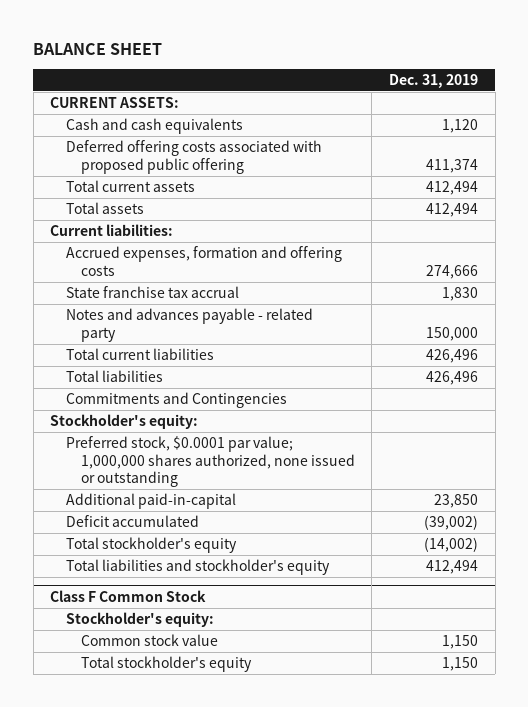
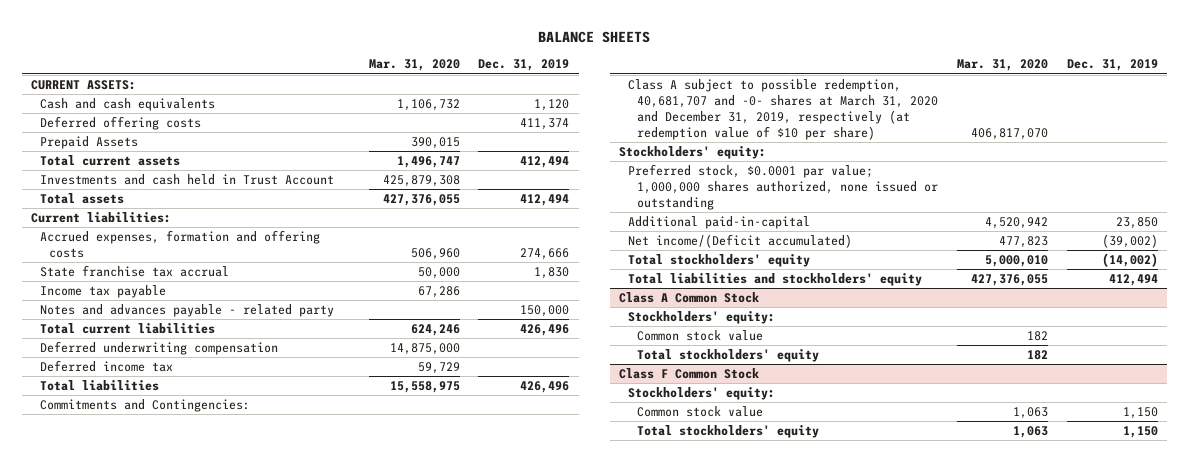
[33,42,163,55] BALANCE SHEET -> [538,30,651,43] BALANCE SHEETS
none -> [368,59,460,72] Mar. 31, 2020
[65,140,322,174] Deferred offering costs associated with proposed public offering -> [40,116,202,131] Deferred offering costs
none -> [40,136,139,150] Prepaid Assets
none -> [40,174,335,186] Investments and cash held in Trust Account
none -> [40,285,167,299] Income tax payable
none -> [40,341,279,356] Deferred underwriting compensation
none -> [40,360,174,373] Deferred income tax
[65,392,287,409] Commitments and Contingencies -> [40,399,251,413] Commitments and Contingencies:
none -> [628,79,939,140] Class A subject to possible redemption, 40,681,707 and -0- shares at March 31, 2020 and December 31, 2019, respectively (at redemption value of $10 per share)
[50,414,199,430] Stockholder's equity: -> [619,146,767,160] Stockholders' equity:
[65,515,199,528] Deficit accumulated -> [628,234,853,249] Net income/(Deficit accumulated)
[65,537,237,554] Total stockholder's equity -> [628,254,811,268] Total stockholders' equity
[65,559,330,576] Total liabilities and stockholder's equity -> [628,273,923,287] Total liabilities and stockholders' equity
none -> [619,292,760,304] Class A Common Stock
none -> [628,311,776,325] Stockholders' equity:
none -> [637,330,764,342] Common stock value
none -> [637,349,820,363] Total stockholders' equity
[65,612,214,628] Stockholder's equity: -> [628,387,776,401] Stockholders' equity:
[80,656,252,673] Total stockholder's equity -> [637,425,820,439] Total stockholders' equity

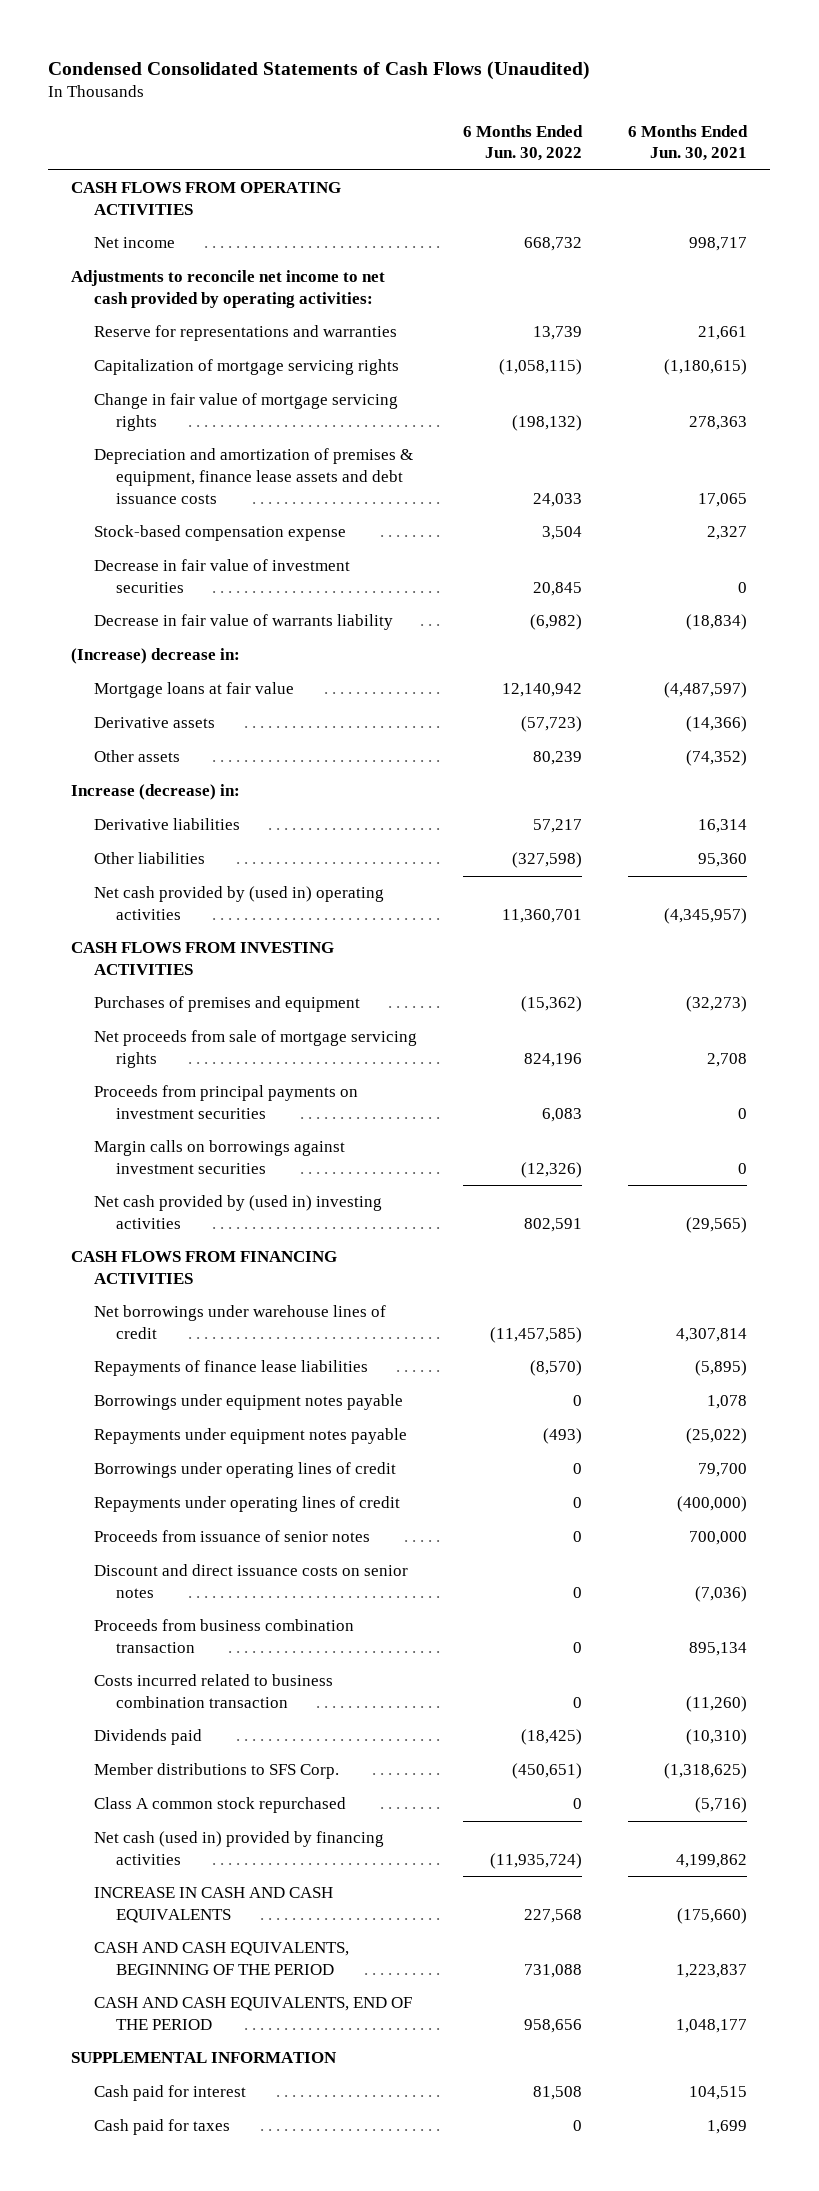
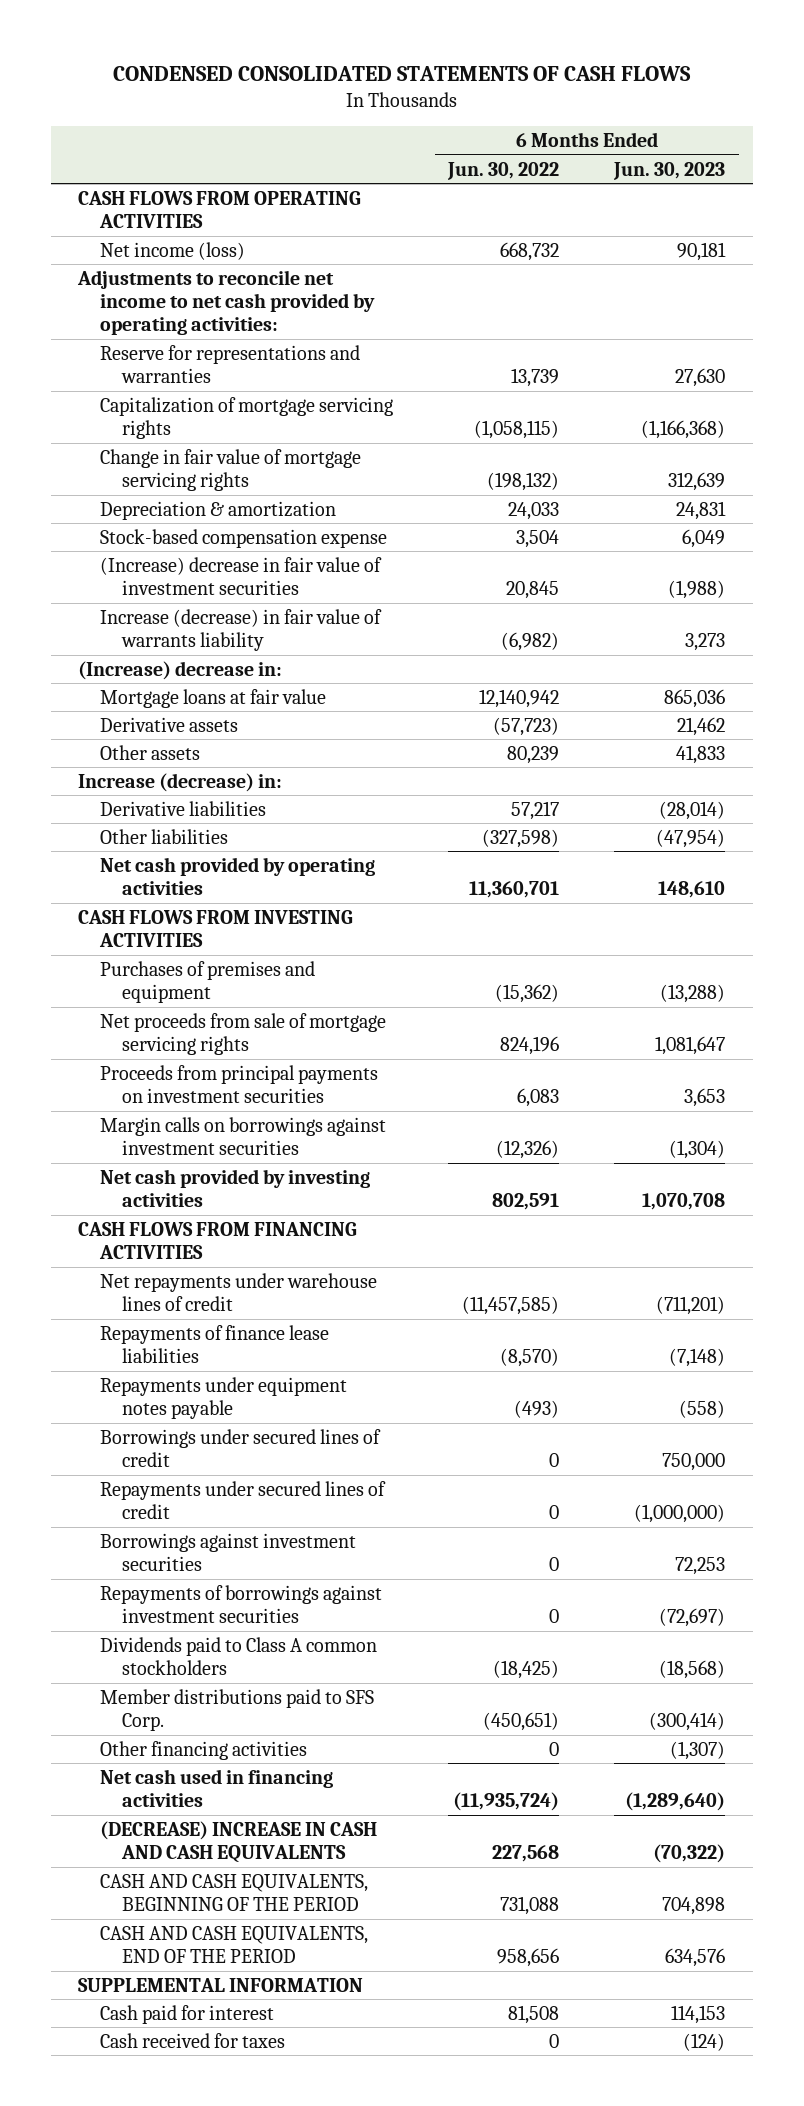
[48,60,591,80] Condensed Consolidated Statements of Cash Flows (Unaudited) -> [112,65,691,81] CONDENSED CONSOLIDATED STATEMENTS OF CASH FLOWS
[628,124,749,162] 6 Months Ended Jun. 30, 2021 -> none
none -> [613,161,726,180] Jun. 30, 2023
[93,237,175,249] Net income -> [100,241,246,260] Net income (loss)
[93,448,413,504] Depreciation and amortization of premises & equipment, finance lease assets and debt issuance costs -> [100,500,337,520] Depreciation & amortization
[93,559,350,593] Decrease in fair value of investment securities -> [100,556,383,596] (Increase) decrease in fair value of investment securities
[93,614,393,631] Decrease in fair value of warrants liability -> [100,608,383,652] Increase (decrease) in fair value of warrants liability
[93,886,384,920] Net cash provided by (used in) operating activities -> [100,856,376,896] Net cash provided by operating activities
[93,1195,382,1229] Net cash provided by (used in) investing activities -> [100,1168,371,1208] Net cash provided by investing activities
[93,1305,386,1339] Net borrowings under warehouse lines of credit -> [100,1272,378,1312] Net repayments under warehouse lines of credit
[93,1394,403,1411] Borrowings under equipment notes payable -> none
[93,1530,370,1543] Proceeds from issuance of senior notes -> none
[93,1564,408,1598] Discount and direct issuance costs on senior notes -> none
[93,1619,354,1653] Proceeds from business combination transaction -> none
[93,1674,333,1708] Costs incurred related to business combination transaction -> none
[93,1797,346,1814] Class A common stock repurchased -> none
[93,1462,396,1479] Borrowings under operating lines of credit -> [100,1428,382,1468] Borrowings under secured lines of credit
[93,1496,400,1513] Repayments under operating lines of credit -> [100,1480,387,1520] Repayments under secured lines of credit
none -> [100,1532,357,1572] Borrowings against investment securities
none -> [100,1584,383,1624] Repayments of borrowings against investment securities
[93,1729,202,1746] Dividends paid -> [100,1636,378,1676] Dividends paid to Class A common stockholders
[93,1763,339,1780] Member distributions to SFS Corp. -> [100,1688,375,1732] Member distributions paid to SFS Corp.
none -> [100,1740,308,1760] Other financing activities
[93,1831,384,1865] Net cash (used in) provided by financing activities -> [100,1768,334,1808] Net cash used in financing activities
[93,1887,333,1923] INCREASE IN CASH AND CASH EQUIVALENTS -> [100,1820,378,1864] (DECREASE) INCREASE IN CASH AND CASH EQUIVALENTS
[93,2119,230,2136] Cash paid for taxes -> [100,2032,286,2048] Cash received for taxes

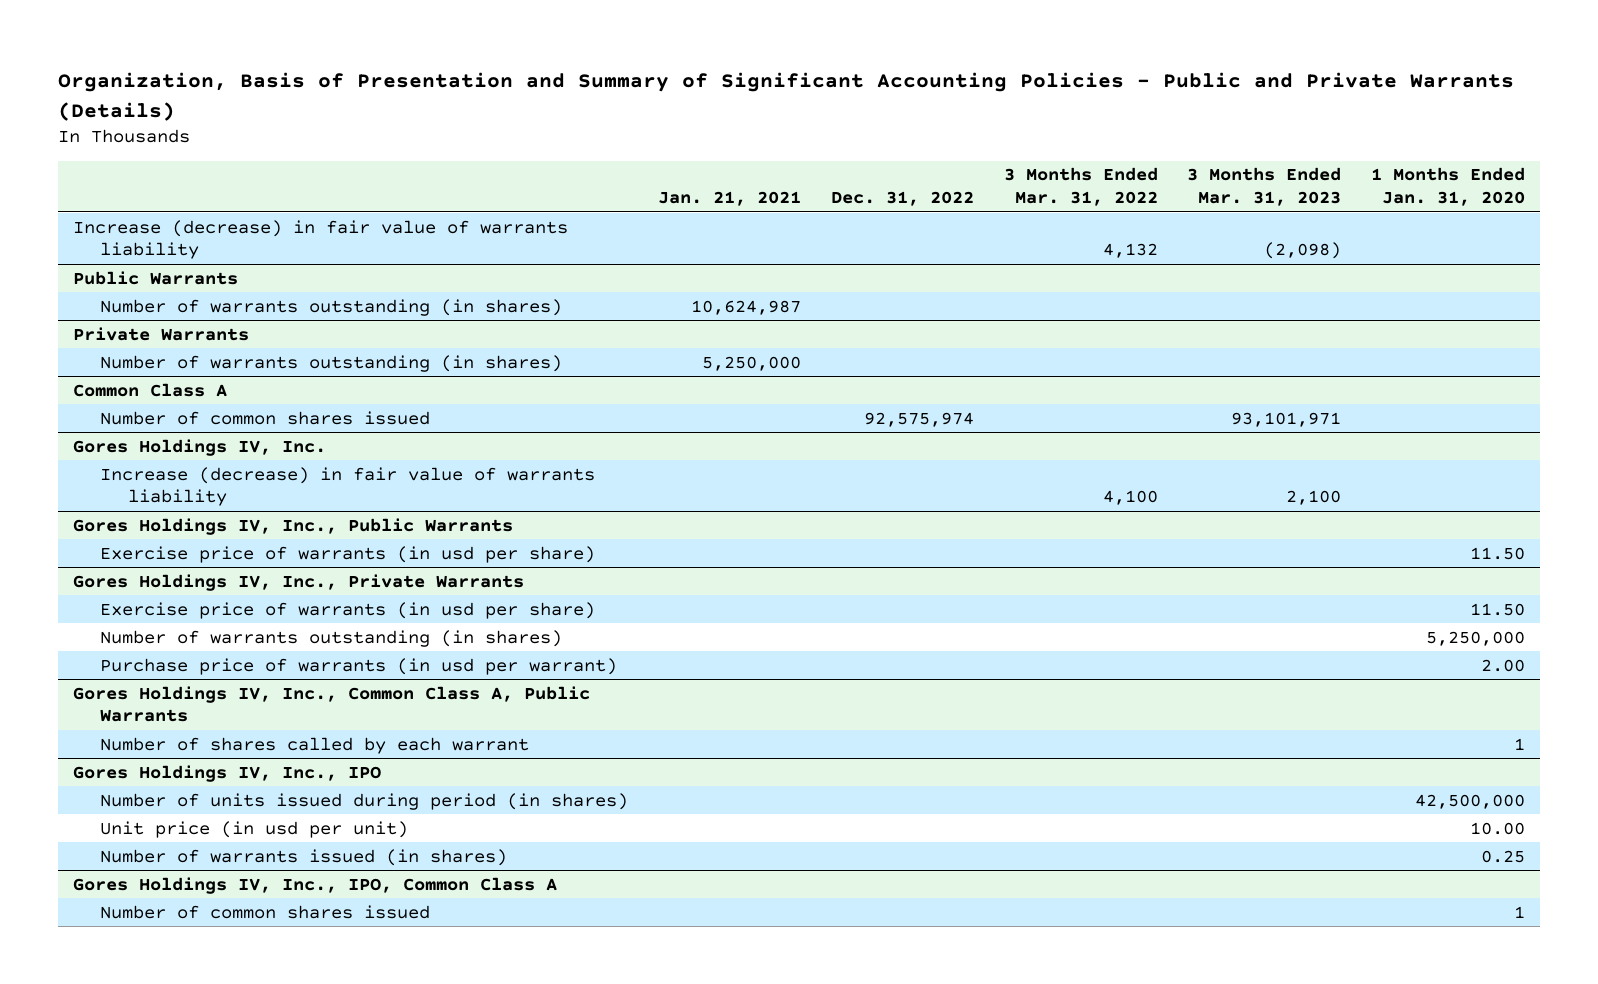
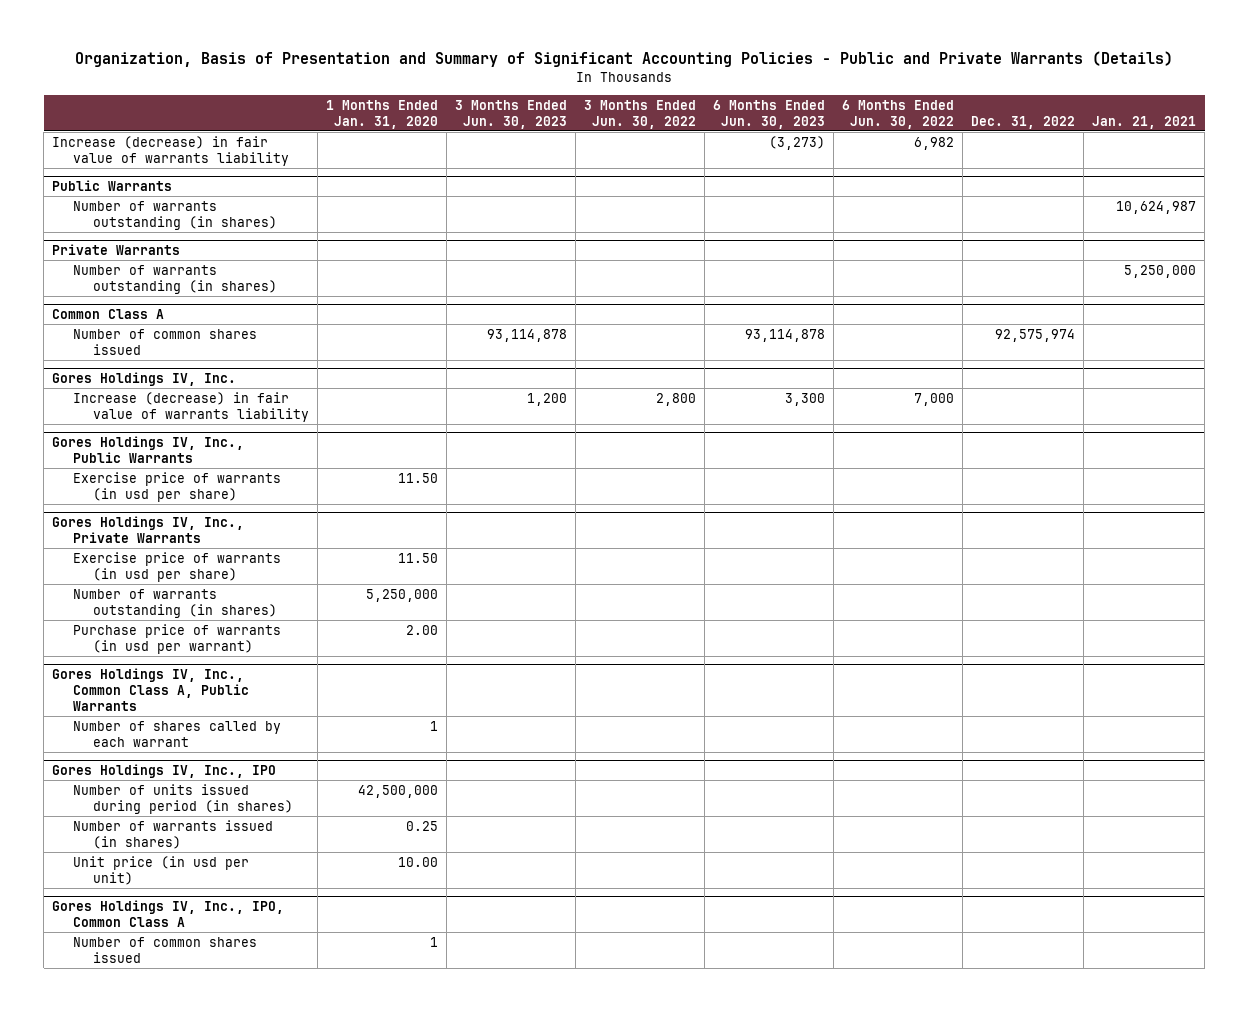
[1003,167,1158,206] 3 Months Ended Mar. 31, 2022 -> none
[1187,167,1342,206] 3 Months Ended Mar. 31, 2023 -> none
none -> [454,99,567,129] 3 Months Ended Jun. 30, 2023
none -> [584,99,697,129] 3 Months Ended Jun. 30, 2022
none -> [713,99,826,129] 6 Months Ended Jun. 30, 2023
none -> [842,99,955,129] 6 Months Ended Jun. 30, 2022
[100,820,409,838] Unit price (in usd per unit) -> [72,855,249,885] Unit price (in usd per unit)

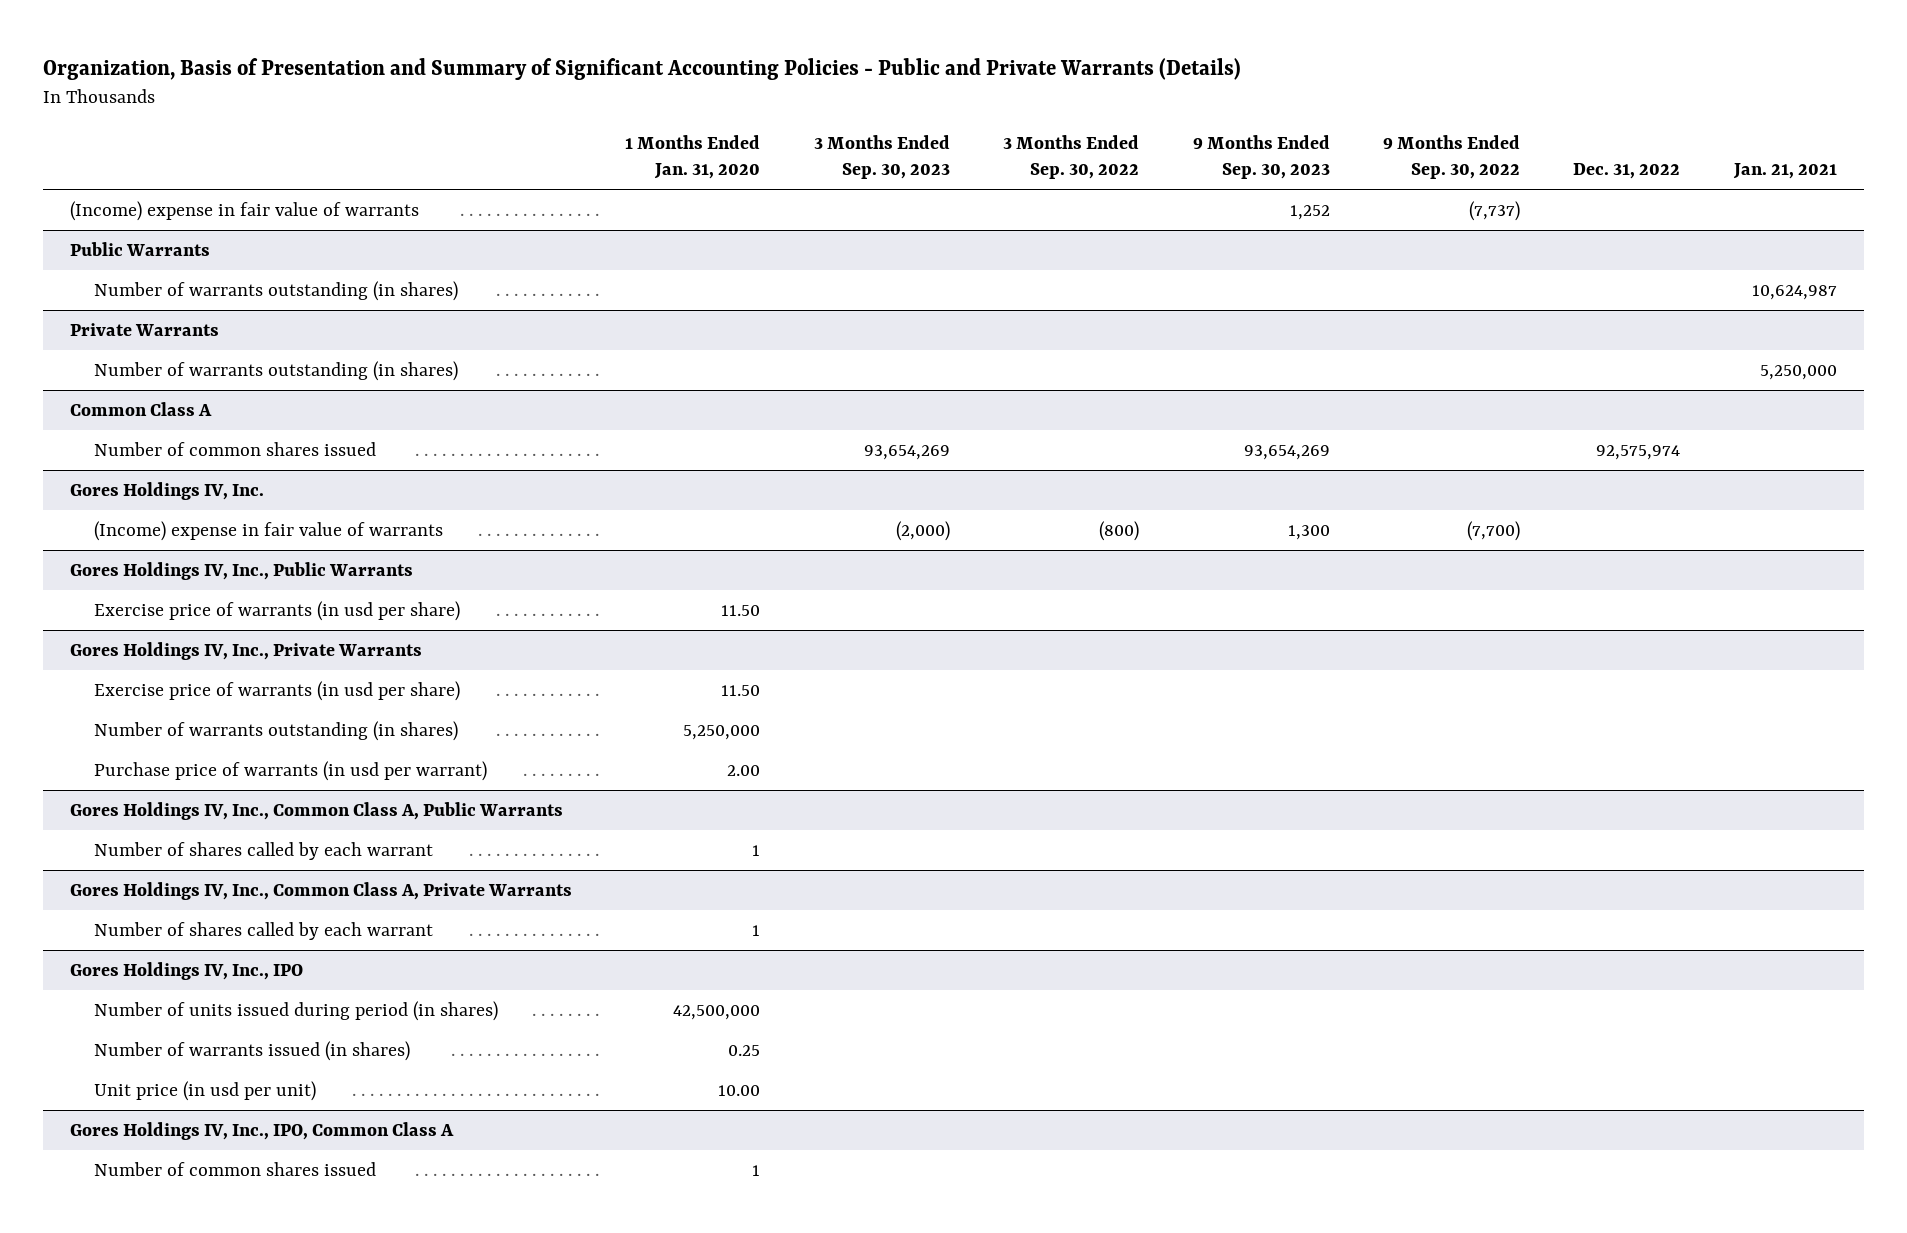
[454,99,567,129] 3 Months Ended Jun. 30, 2023 -> none
[584,99,697,129] 3 Months Ended Jun. 30, 2022 -> none
[713,99,826,129] 6 Months Ended Jun. 30, 2023 -> none
[842,99,955,129] 6 Months Ended Jun. 30, 2022 -> none
none -> [813,135,950,180] 3 Months Ended Sep. 30, 2023
none -> [1003,135,1140,180] 3 Months Ended Sep. 30, 2022
none -> [1192,135,1330,180] 9 Months Ended Sep. 30, 2023
none -> [1383,135,1521,180] 9 Months Ended Sep. 30, 2022
[52,135,289,166] Increase (decrease) in fair value of warrants liability -> [69,200,419,221] (Income) expense in fair value of warrants
[72,391,309,422] Increase (decrease) in fair value of warrants liability -> [94,520,444,541] (Income) expense in fair value of warrants
none -> [69,881,572,900] Gores Holdings IV, Inc., Common Class A, Private Warrants
none -> [94,921,434,940] Number of shares called by each warrant

